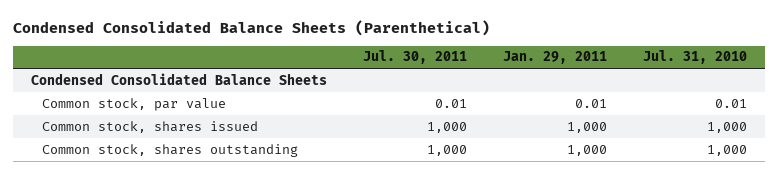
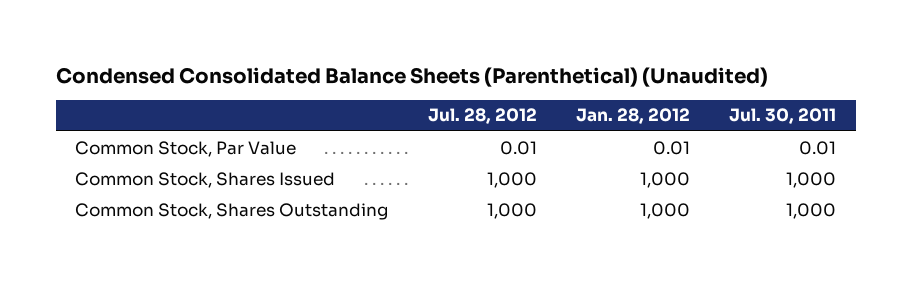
[12,19,490,36] Condensed Consolidated Balance Sheets (Parenthetical) -> [55,66,768,87] Condensed Consolidated Balance Sheets (Parenthetical) (Unaudited)
[503,51,608,65] Jan. 29, 2011 -> none
[643,50,748,65] Jul. 31, 2010 -> none
none -> [427,108,537,125] Jul. 28, 2012
none -> [575,108,690,125] Jan. 28, 2012
[30,72,327,85] Condensed Consolidated Balance Sheets -> none
[41,97,226,111] Common stock, par value -> [75,140,297,157] Common Stock, Par Value
[41,120,258,133] Common stock, shares issued -> [75,171,336,188] Common Stock, Shares Issued
[41,143,298,157] Common stock, shares outstanding -> [75,202,389,220] Common Stock, Shares Outstanding

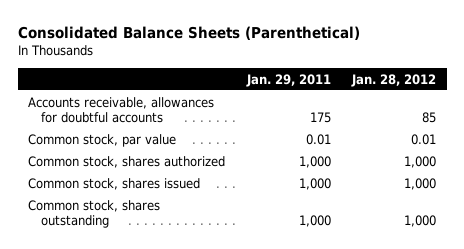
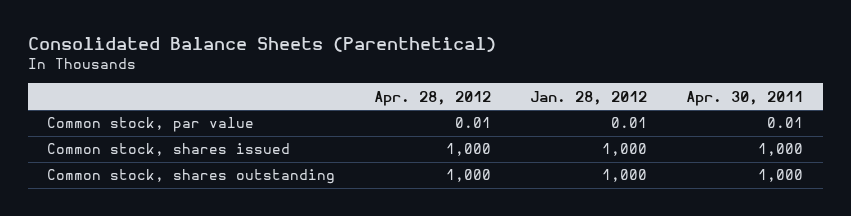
[245,73,331,87] Jan. 29, 2011 -> none
none -> [374,90,492,106] Apr. 28, 2012
none -> [686,90,804,106] Apr. 30, 2011
[28,96,215,124] Accounts receivable, allowances for doubtful accounts -> none
[28,155,226,168] Common stock, shares authorized -> none

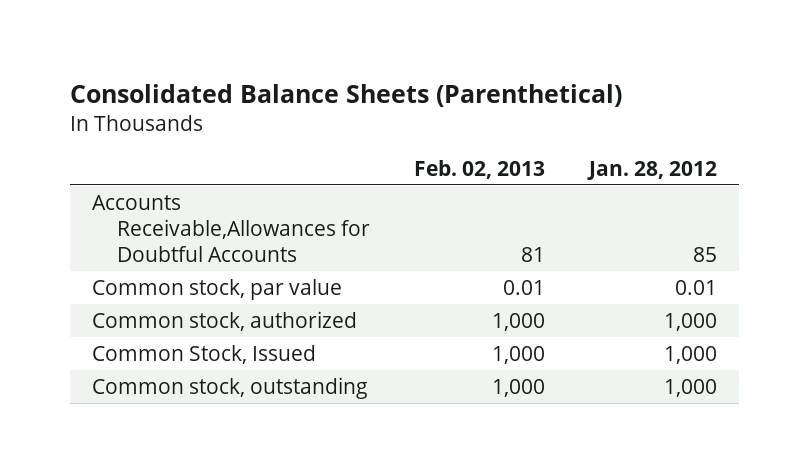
[374,90,492,106] Apr. 28, 2012 -> none
[686,90,804,106] Apr. 30, 2011 -> none
none -> [414,160,546,180] Feb. 02, 2013
none -> [91,194,371,263] Accounts Receivable,Allowances for Doubtful Accounts
none -> [91,310,357,331] Common stock, authorized
[47,143,291,157] Common stock, shares issued -> [91,344,316,364] Common Stock, Issued
[47,169,336,185] Common stock, shares outstanding -> [91,376,368,399] Common stock, outstanding

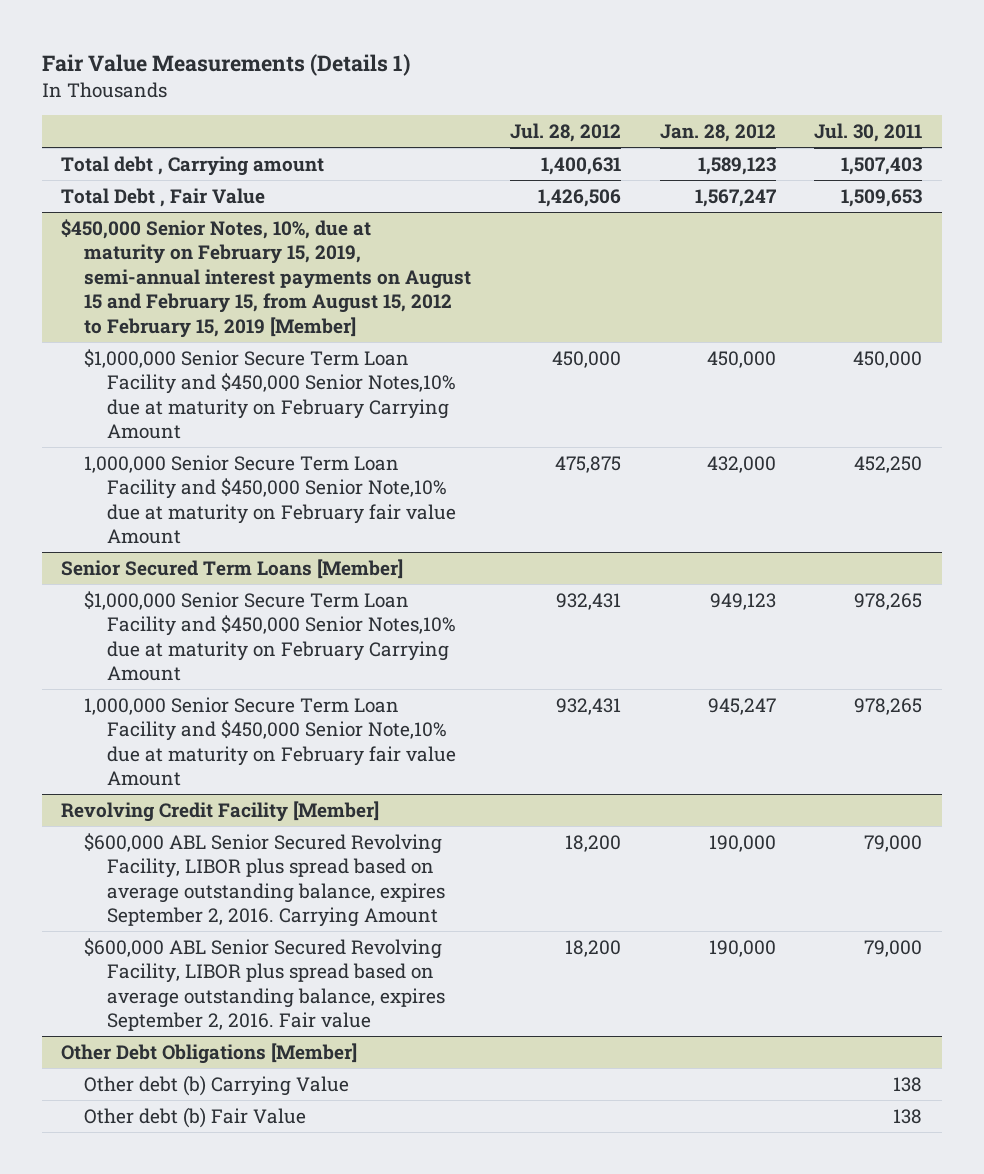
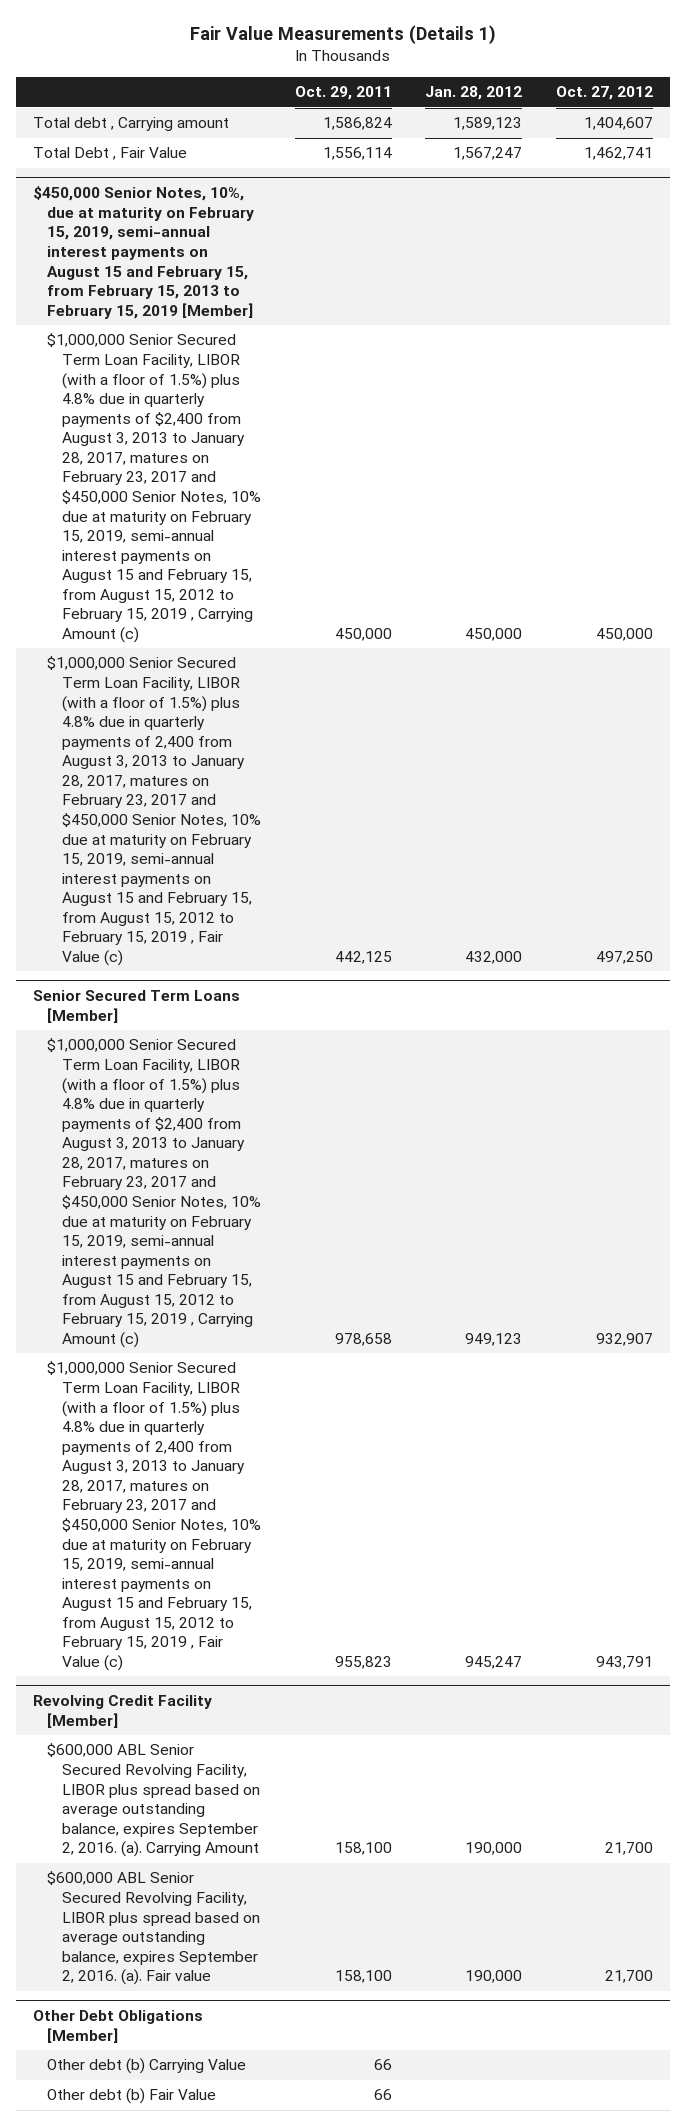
[510,123,622,143] Jul. 28, 2012 -> none
[814,123,923,143] Jul. 30, 2011 -> none
none -> [294,86,392,101] Oct. 29, 2011
none -> [555,86,653,101] Oct. 27, 2012
[61,218,472,338] $450,000 Senior Notes, 10%, due at maturity on February 15, 2019, semi-annual interest payments on August 15 and February 15, from August 15, 2012 to February 15, 2019 [Member] -> [32,186,255,319] $450,000 Senior Notes, 10%, due at maturity on February 15, 2019, semi-annual interest payments on August 15 and February 15, from February 15, 2013 to February 15, 2019 [Member]
[84,348,457,440] $1,000,000 Senior Secure Term Loan Facility and $450,000 Senior Notes,10% due at maturity on February Carrying Amount -> [47,333,262,643] $1,000,000 Senior Secured Term Loan Facility, LIBOR (with a floor of 1.5%) plus 4.8% due in quarterly payments of $2,400 from August 3, 2013 to January 28, 2017, matures on February 23, 2017 and $450,000 Senior Notes, 10% due at maturity on February 15, 2019, semi-annual interest payments on August 15 and February 15, from August 15, 2012 to February 15, 2019 , Carrying Amount (c)
[84,454,457,545] 1,000,000 Senior Secure Term Loan Facility and $450,000 Senior Note,10% due at maturity on February fair value Amount -> [47,656,262,966] $1,000,000 Senior Secured Term Loan Facility, LIBOR (with a floor of 1.5%) plus 4.8% due in quarterly payments of 2,400 from August 3, 2013 to January 28, 2017, matures on February 23, 2017 and $450,000 Senior Notes, 10% due at maturity on February 15, 2019, semi-annual interest payments on August 15 and February 15, from August 15, 2012 to February 15, 2019 , Fair Value (c)
[84,590,457,682] $1,000,000 Senior Secure Term Loan Facility and $450,000 Senior Notes,10% due at maturity on February Carrying Amount -> [47,1038,262,1348] $1,000,000 Senior Secured Term Loan Facility, LIBOR (with a floor of 1.5%) plus 4.8% due in quarterly payments of $2,400 from August 3, 2013 to January 28, 2017, matures on February 23, 2017 and $450,000 Senior Notes, 10% due at maturity on February 15, 2019, semi-annual interest payments on August 15 and February 15, from August 15, 2012 to February 15, 2019 , Carrying Amount (c)
[84,696,457,787] 1,000,000 Senior Secure Term Loan Facility and $450,000 Senior Note,10% due at maturity on February fair value Amount -> [47,1361,262,1671] $1,000,000 Senior Secured Term Loan Facility, LIBOR (with a floor of 1.5%) plus 4.8% due in quarterly payments of 2,400 from August 3, 2013 to January 28, 2017, matures on February 23, 2017 and $450,000 Senior Notes, 10% due at maturity on February 15, 2019, semi-annual interest payments on August 15 and February 15, from August 15, 2012 to February 15, 2019 , Fair Value (c)
[84,832,446,928] $600,000 ABL Senior Secured Revolving Facility, LIBOR plus spread based on average outstanding balance, expires September 2, 2016. Carrying Amount -> [47,1743,261,1858] $600,000 ABL Senior Secured Revolving Facility, LIBOR plus spread based on average outstanding balance, expires September 2, 2016. (a). Carrying Amount
[84,937,446,1032] $600,000 ABL Senior Secured Revolving Facility, LIBOR plus spread based on average outstanding balance, expires September 2, 2016. Fair value -> [47,1871,261,1986] $600,000 ABL Senior Secured Revolving Facility, LIBOR plus spread based on average outstanding balance, expires September 2, 2016. (a). Fair value

